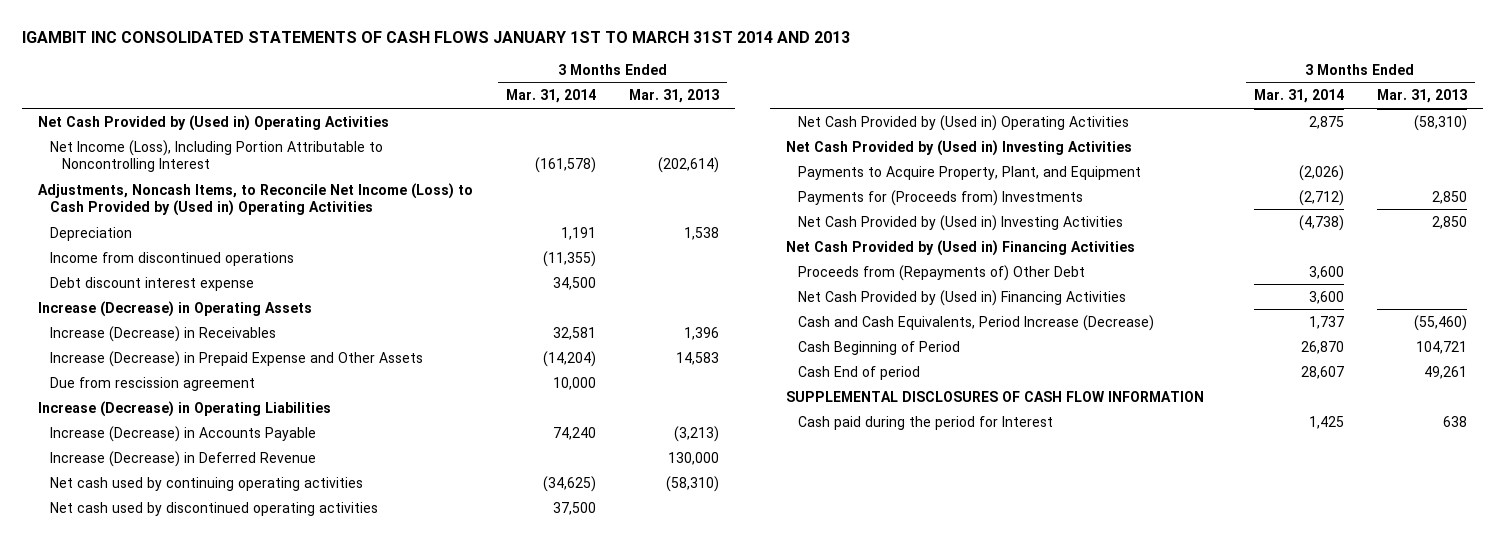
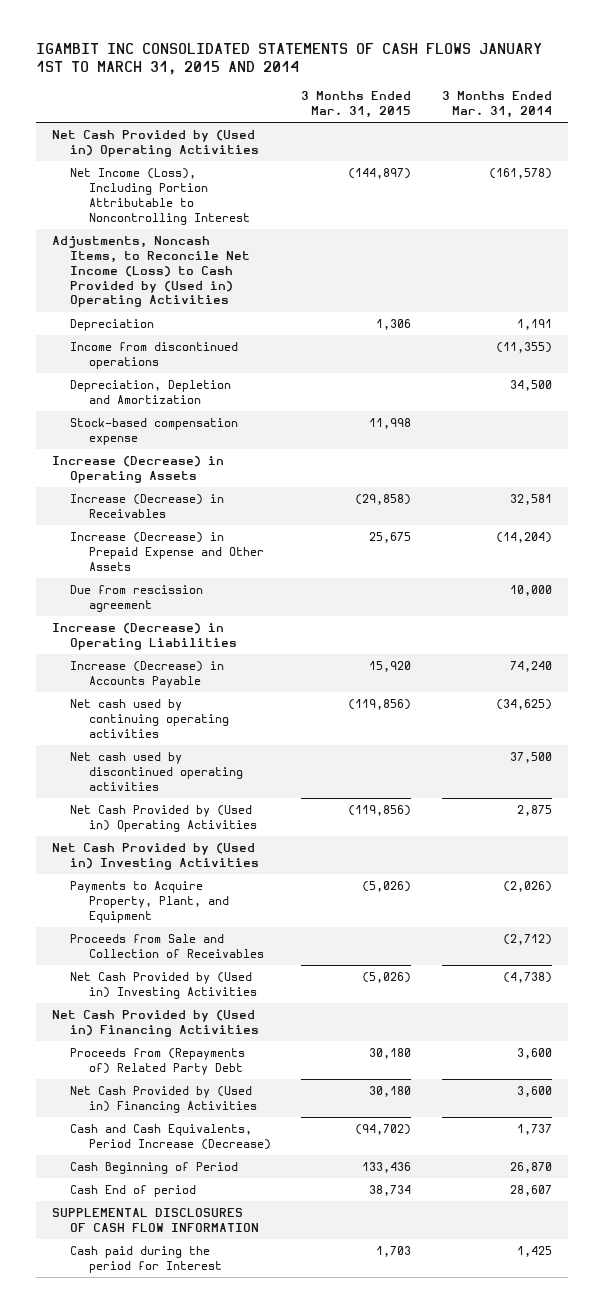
[21,31,850,44] IGAMBIT INC CONSOLIDATED STATEMENTS OF CASH FLOWS JANUARY 1ST TO MARCH 31ST 2014 AND 2013 -> [36,43,543,76] IGAMBIT INC CONSOLIDATED STATEMENTS OF CASH FLOWS JANUARY 1ST TO MARCH 31, 2015 AND 2014
[629,89,720,104] Mar. 31, 2013 -> none
none -> [301,91,412,118] 3 Months Ended Mar. 31, 2015
[50,276,255,291] Debt discount interest expense -> [70,379,232,404] Depreciation, Depletion and Amortization
none -> [70,417,239,445] Stock-based compensation expense
[50,450,317,467] Increase (Decrease) in Deferred Revenue -> none
[798,189,1084,206] Payments for (Proceeds from) Investments -> [70,933,264,958] Proceeds from Sale and Collection of Receivables
[798,264,1086,281] Proceeds from (Repayments of) Other Debt -> [70,1047,246,1075] Proceeds from (Repayments of) Related Party Debt

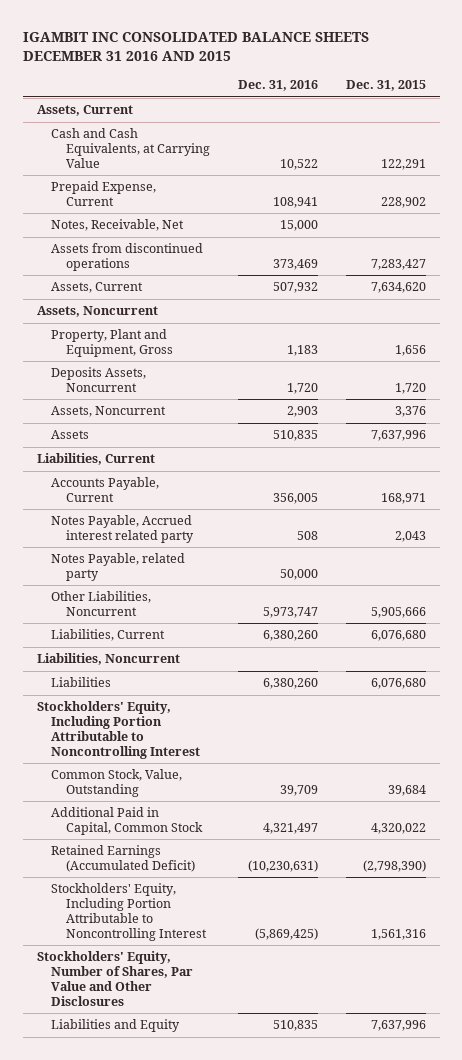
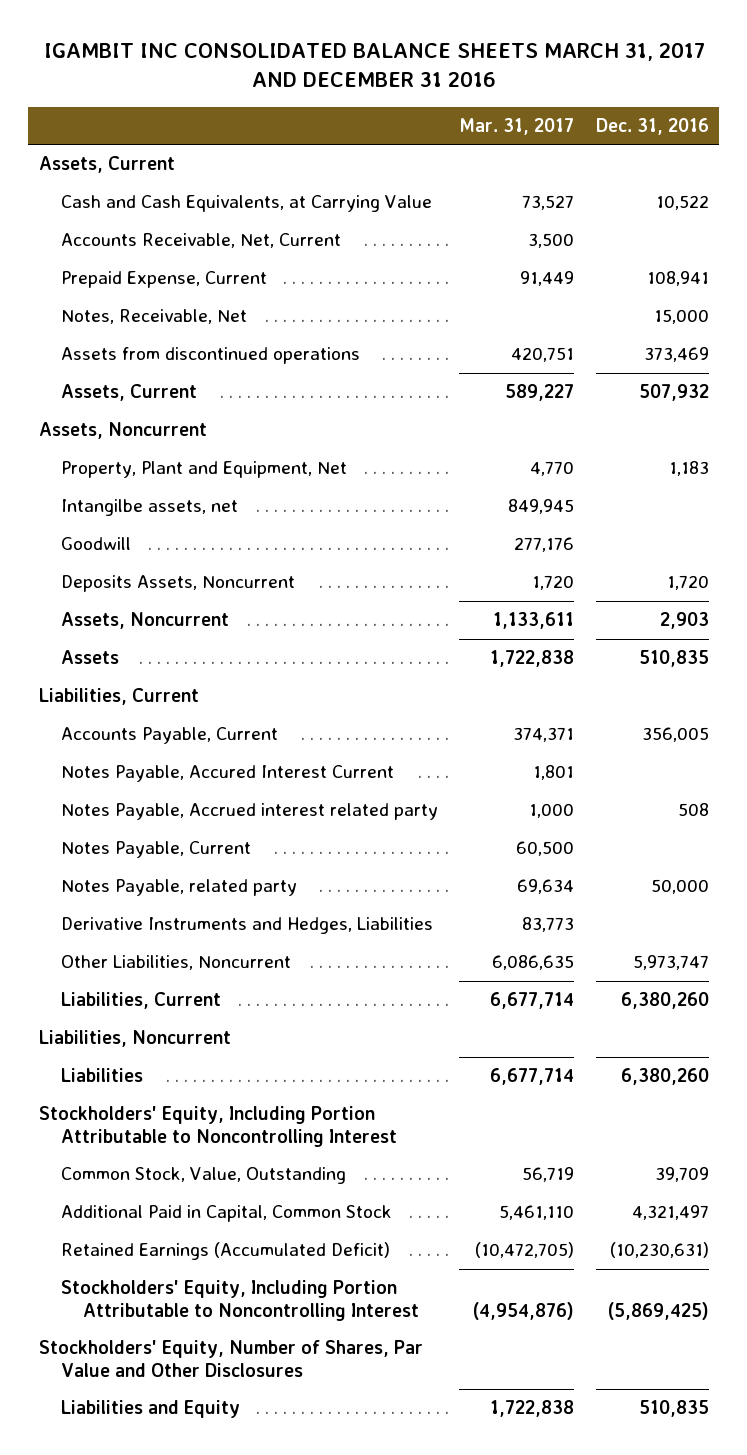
[22,31,369,61] IGAMBIT INC CONSOLIDATED BALANCE SHEETS DECEMBER 31 2016 AND 2015 -> [43,41,705,88] IGAMBIT INC CONSOLIDATED BALANCE SHEETS MARCH 31, 2017 AND DECEMBER 31 2016
[345,80,426,92] Dec. 31, 2015 -> none
none -> [459,117,575,135] Mar. 31, 2017
none -> [60,233,341,249] Accounts Receivable, Net, Current
[51,329,173,358] Property, Plant and Equipment, Gross -> [60,461,347,479] Property, Plant and Equipment, Net
none -> [60,499,238,517] Intangilbe assets, net
none -> [60,537,131,551] Goodwill
none -> [60,765,394,783] Notes Payable, Accured Interest Current
none -> [60,841,251,859] Notes Payable, Current
none -> [60,917,433,935] Derivative Instruments and Hedges, Liabilities

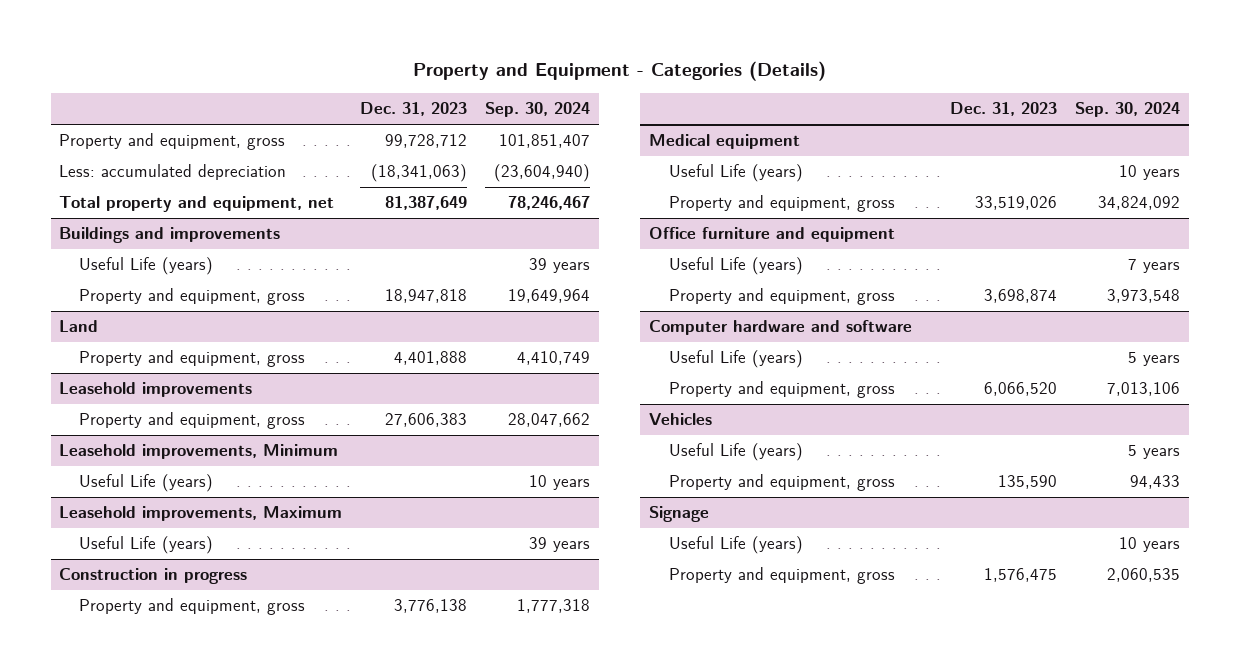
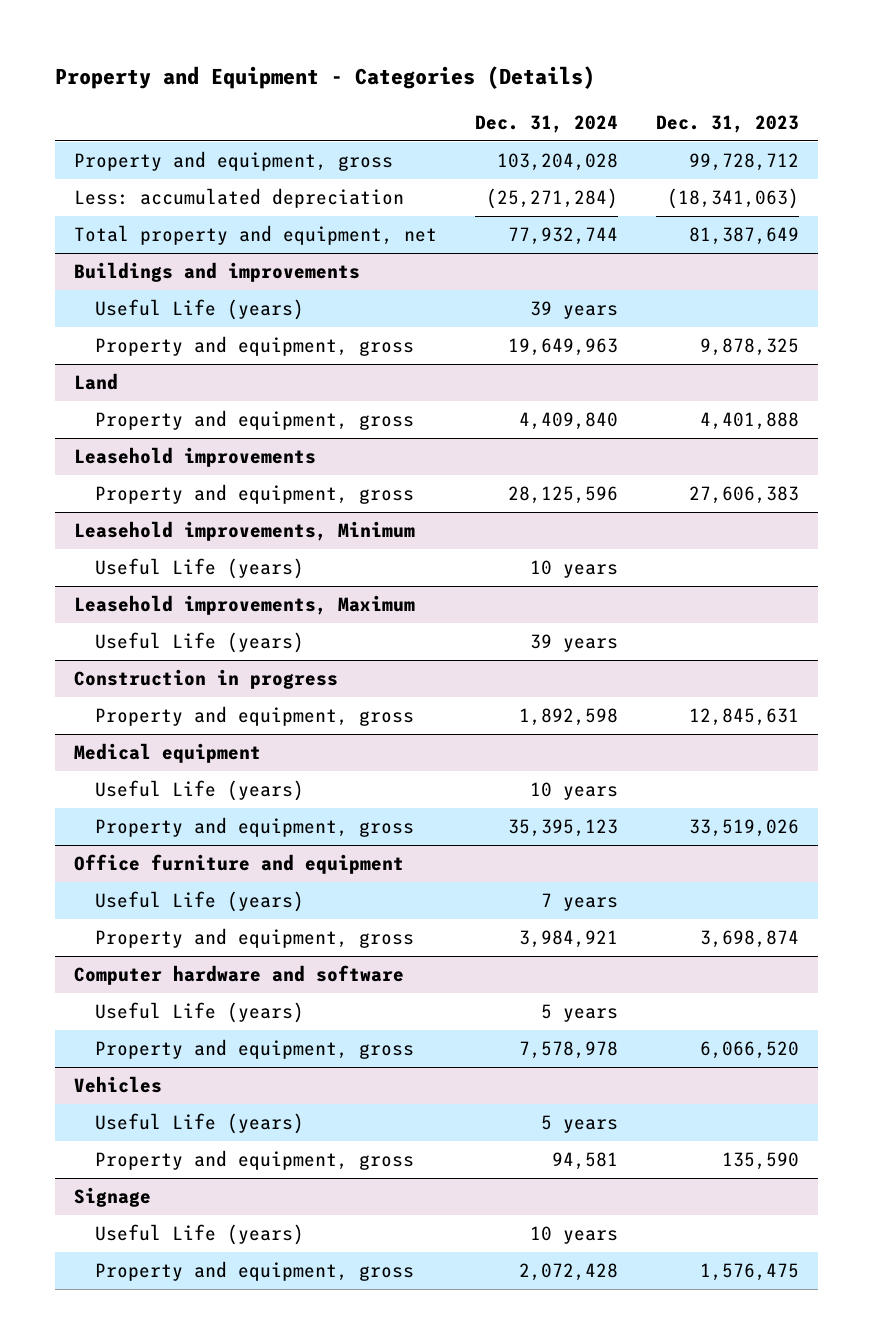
[485,102,591,118] Sep. 30, 2024 -> none
none -> [475,114,619,133] Dec. 31, 2024
[385,289,468,304] 18,947,818 -> [700,338,800,357] 9,878,325
[394,599,468,614] 3,776,138 -> [689,708,800,727] 12,845,631

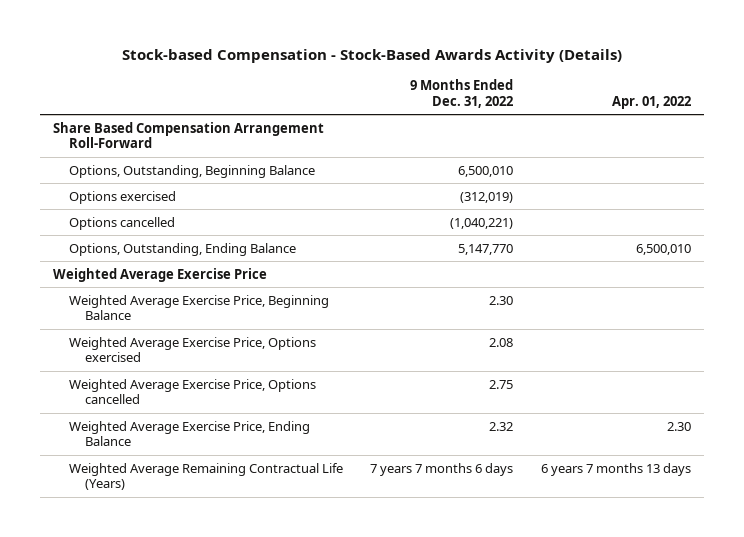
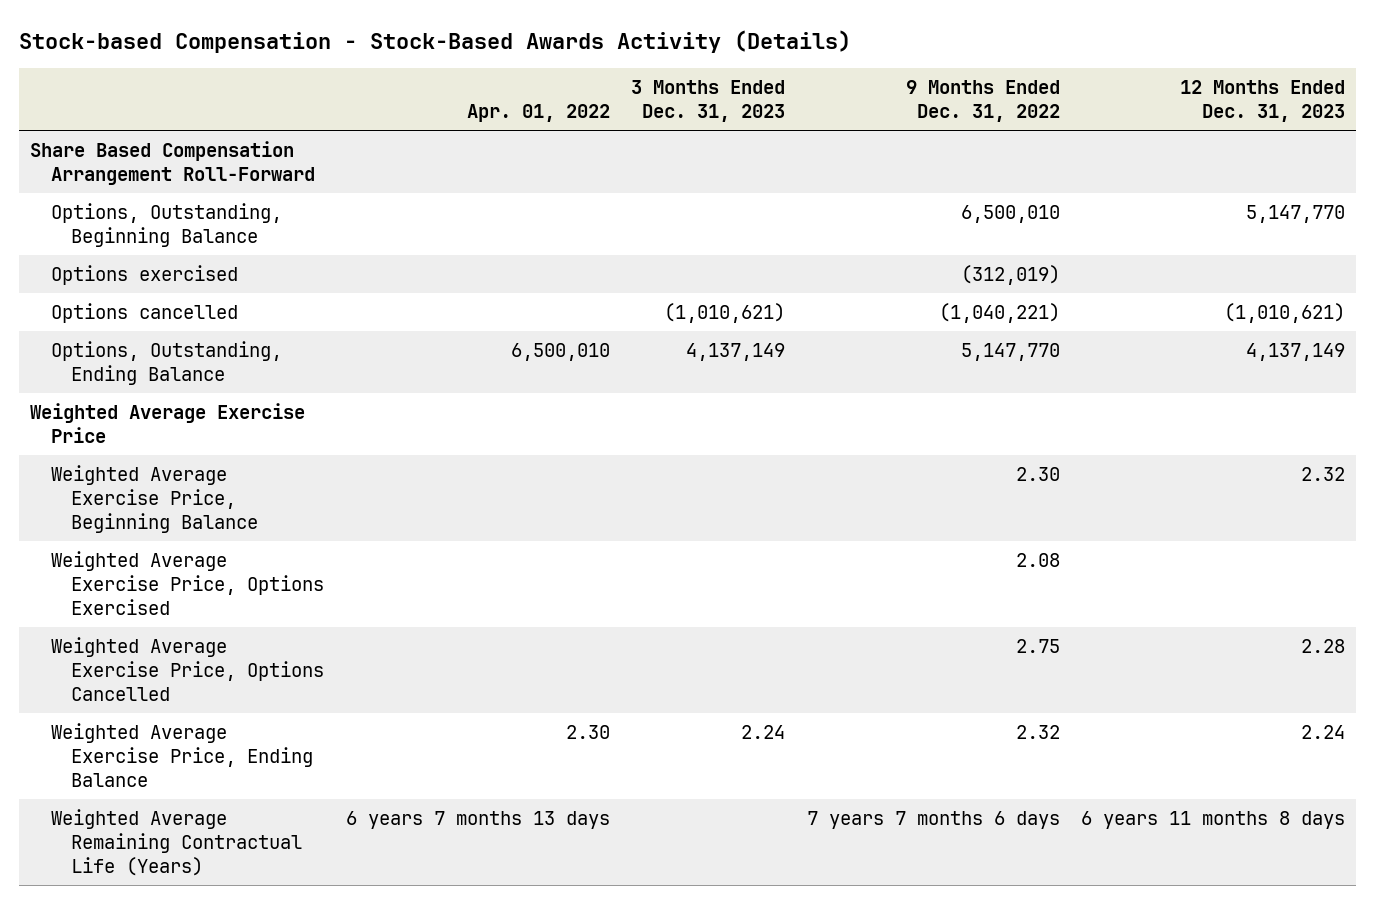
none -> [631,80,786,122] 3 Months Ended Dec. 31, 2023
none -> [1180,80,1346,122] 12 Months Ended Dec. 31, 2023
[69,336,317,363] Weighted Average Exercise Price, Options exercised -> [50,551,325,615] Weighted Average Exercise Price, Options Exercised
[69,378,317,405] Weighted Average Exercise Price, Options cancelled -> [50,637,325,701] Weighted Average Exercise Price, Options Cancelled

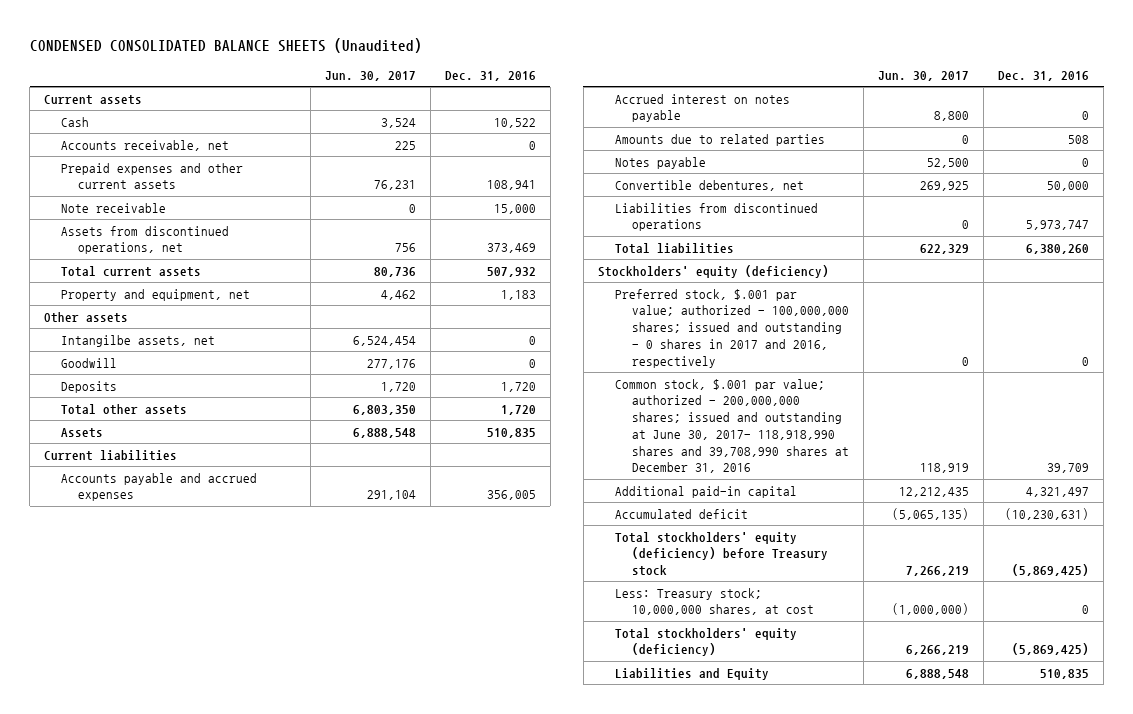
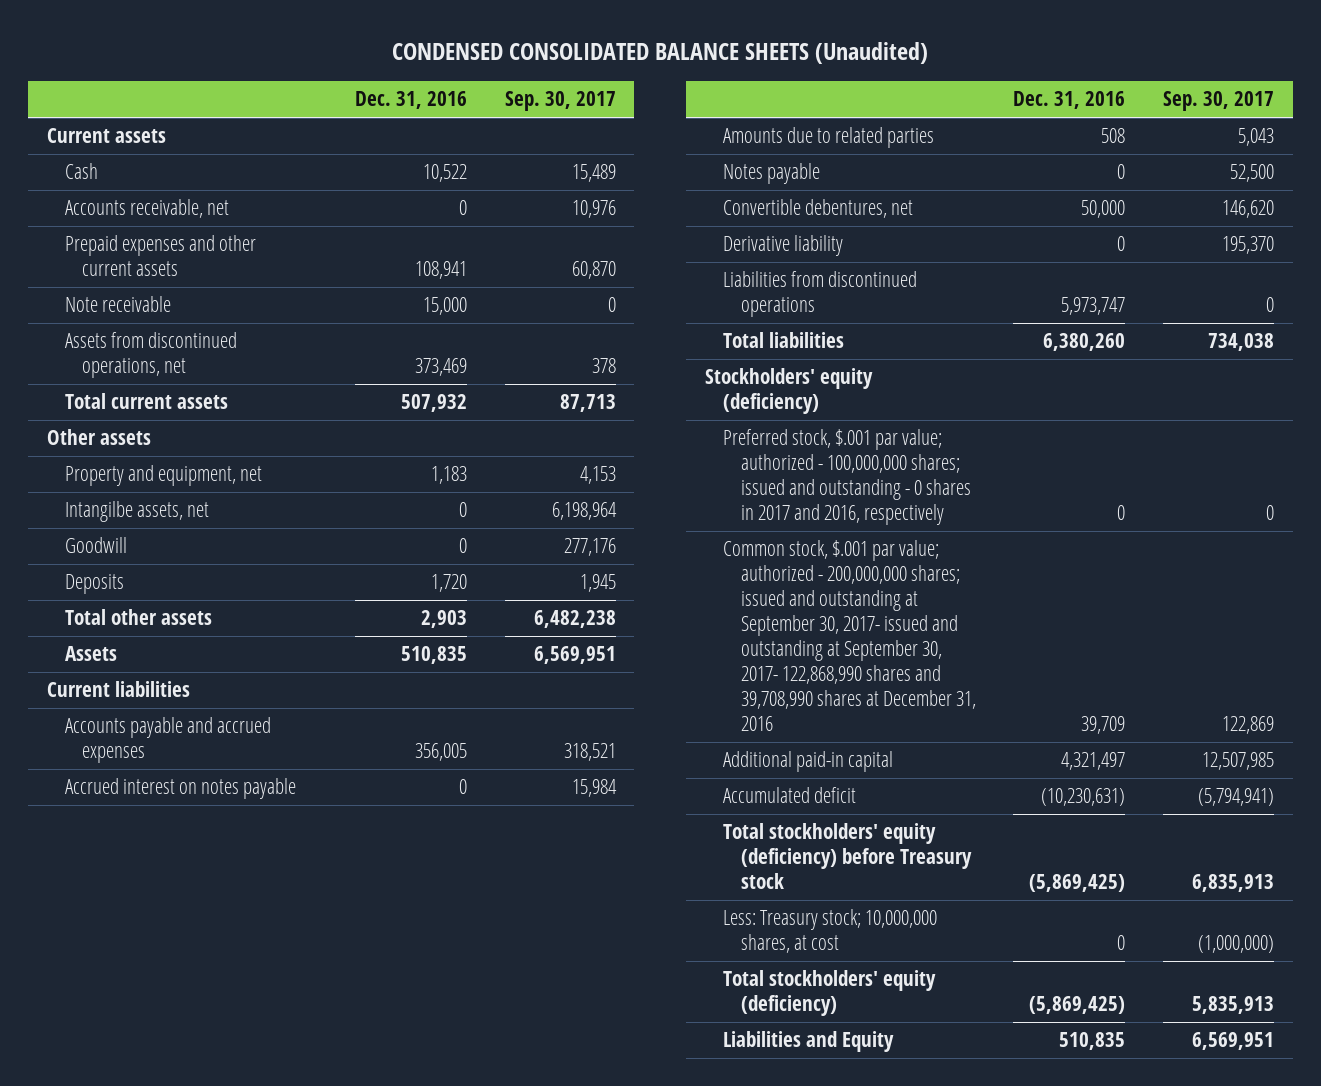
[324,70,416,81] Jun. 30, 2017 -> none
none -> [504,91,616,112] Sep. 30, 2017
[61,288,251,301] Property and equipment, net -> [64,465,262,487] Property and equipment, net
[500,404,536,415] 1,720 -> [420,610,467,629] 2,903
none -> [722,235,843,257] Derivative liability
[614,378,849,474] Common stock, $.001 par value; authorized - 200,000,000 shares; issued and outstanding at June 30, 2017- 118,918,990 shares and 39,708,990 shares at December 31, 2016 -> [722,540,976,732] Common stock, $.001 par value; authorized - 200,000,000 shares; issued and outstanding at September 30, 2017- issued and outstanding at September 30, 2017- 122,868,990 shares and 39,708,990 shares at December 31, 2016

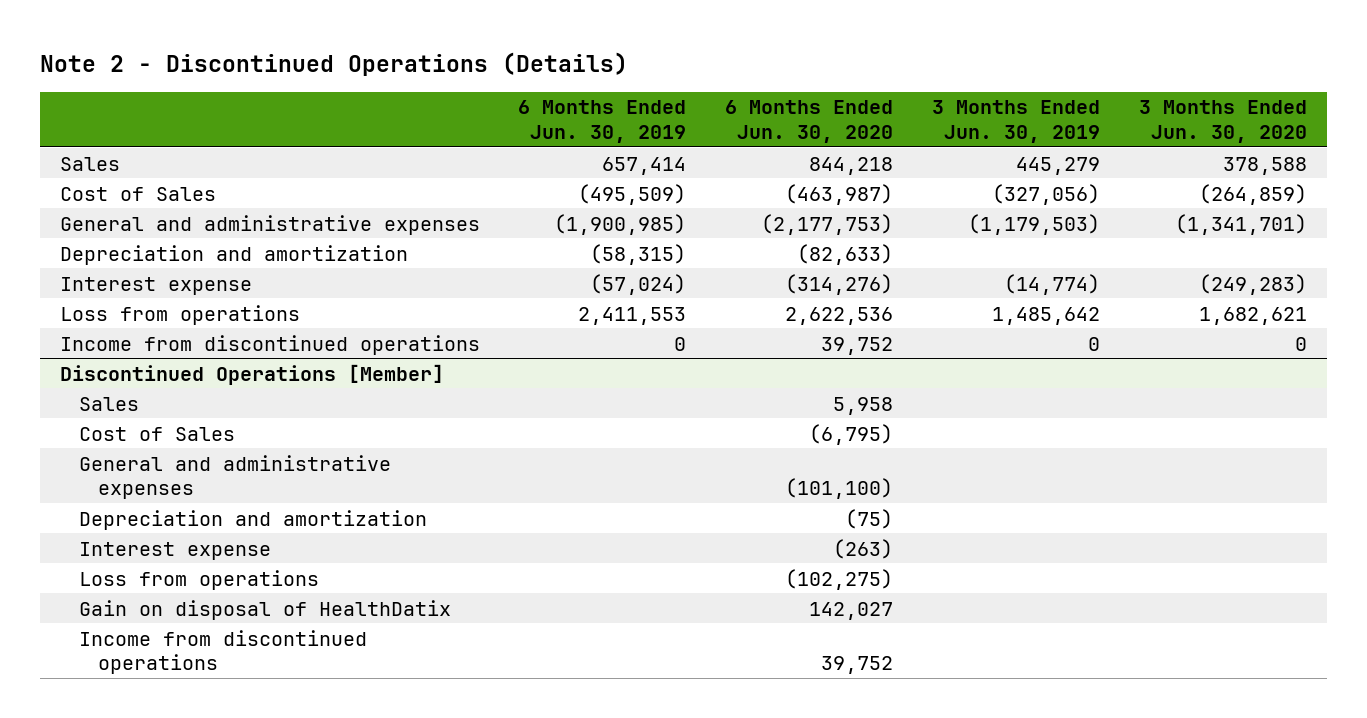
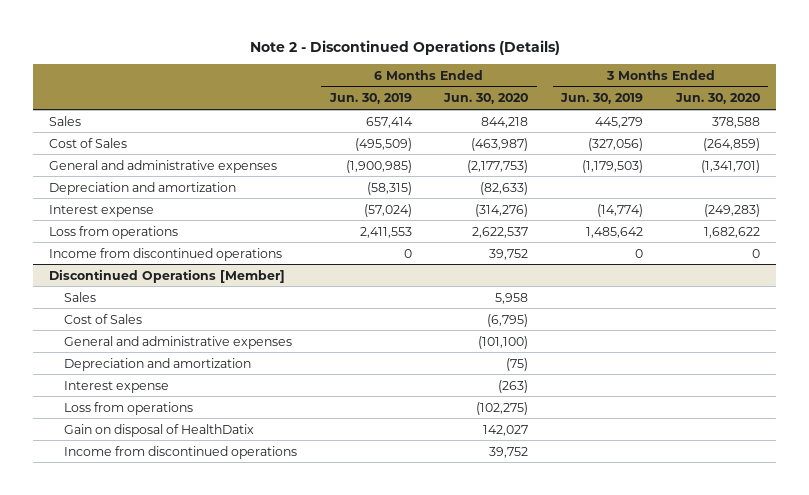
[785,306,894,325] 2,622,536 -> [472,226,529,238] 2,622,537
[1199,306,1308,325] 1,682,621 -> [703,226,760,238] 1,682,622

